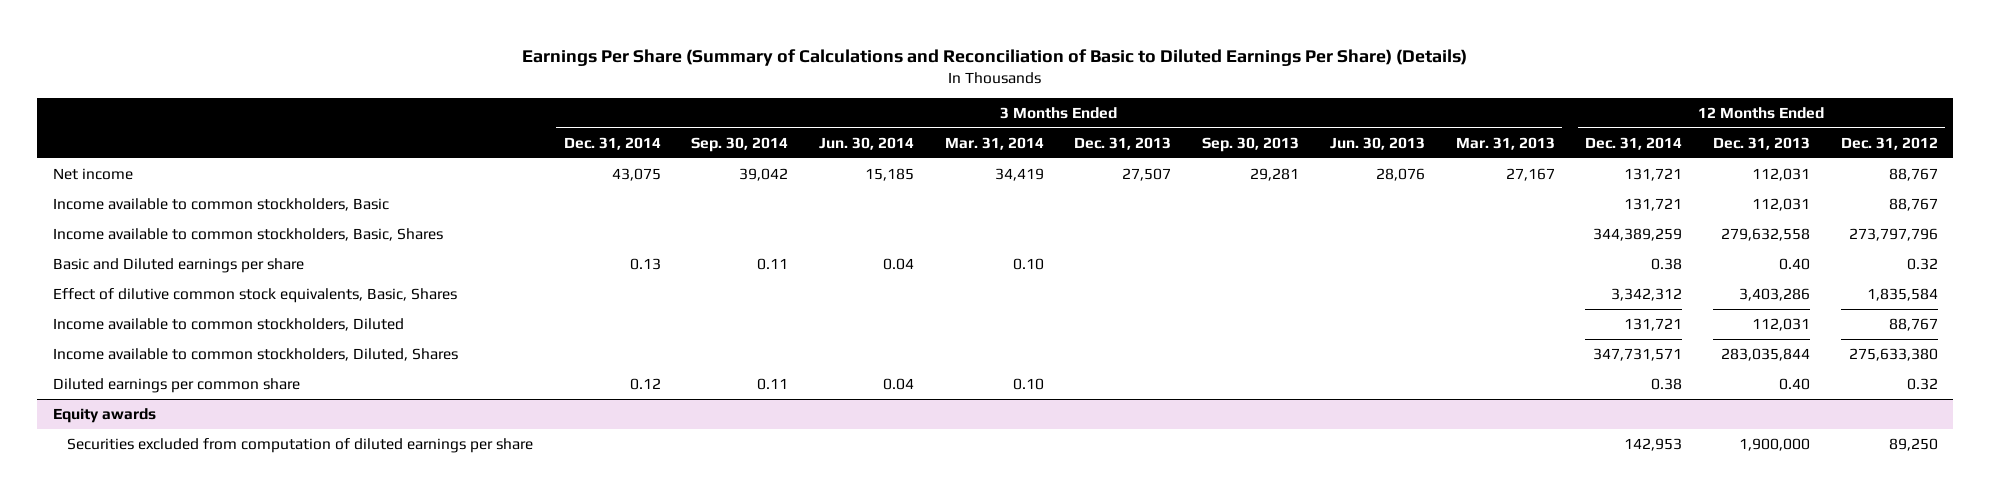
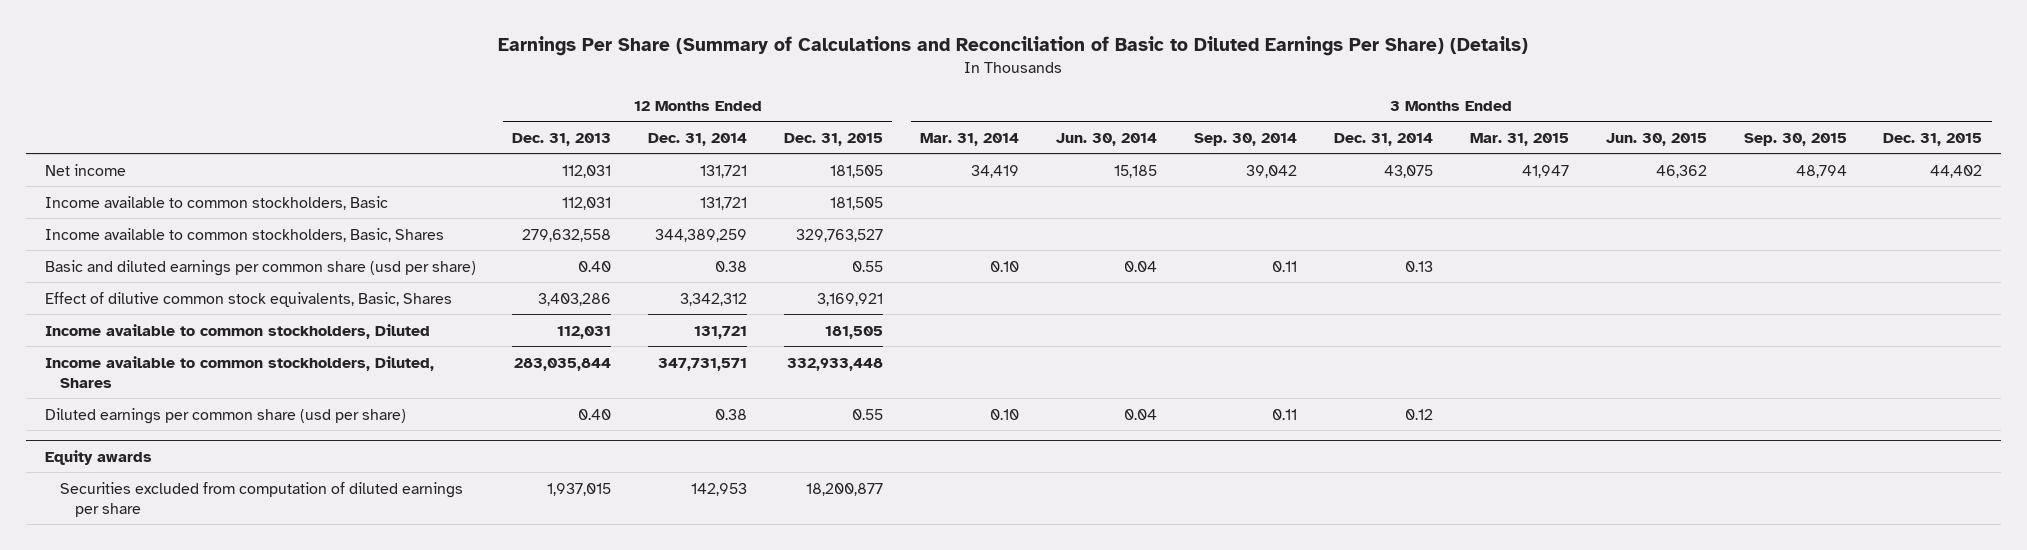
[1074,136,1172,150] Dec. 31, 2013 -> none
[1202,136,1300,152] Sep. 30, 2013 -> none
[1329,136,1425,150] Jun. 30, 2013 -> none
[1455,136,1555,150] Mar. 31, 2013 -> none
[1840,136,1938,150] Dec. 31, 2012 -> none
none -> [784,132,884,146] Dec. 31, 2015
none -> [1469,132,1569,146] Mar. 31, 2015
none -> [1605,132,1707,146] Jun. 30, 2015
none -> [1743,132,1847,146] Sep. 30, 2015
none -> [1883,132,1983,146] Dec. 31, 2015
[52,257,304,273] Basic and Diluted earnings per share -> [44,259,476,276] Basic and diluted earnings per common share (usd per share)
[52,377,300,393] Diluted earnings per common share -> [44,407,406,424] Diluted earnings per common share (usd per share)
[1738,437,1810,451] 1,900,000 -> [547,482,612,496] 1,937,015

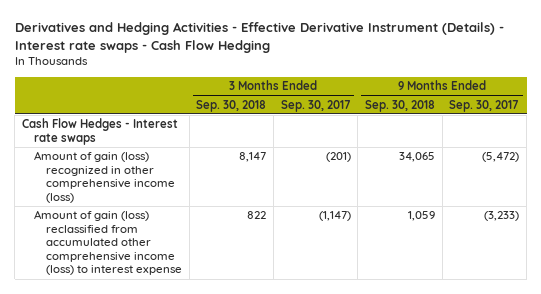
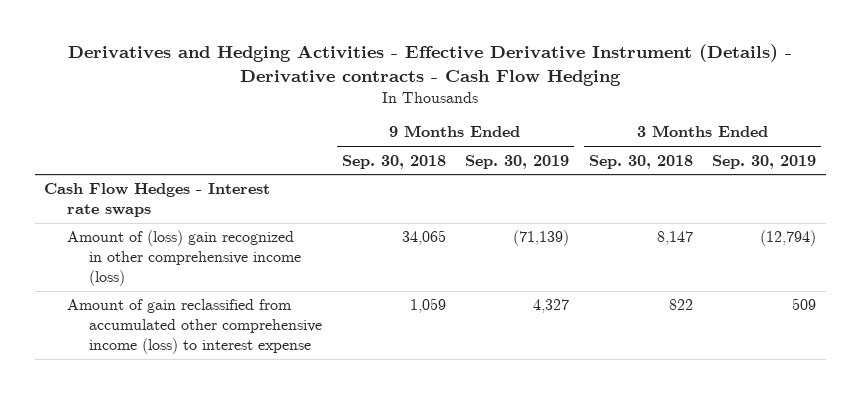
[14,22,504,53] Derivatives and Hedging Activities - Effective Derivative Instrument (Details) - Interest rate swaps - Cash Flow Hedging -> [68,44,793,87] Derivatives and Hedging Activities - Effective Derivative Instrument (Details) - Derivative contracts - Cash Flow Hedging
[280,99,351,112] Sep. 30, 2017 -> none
[449,99,520,112] Sep. 30, 2017 -> none
none -> [465,154,570,169] Sep. 30, 2019
none -> [712,154,817,169] Sep. 30, 2019
[33,151,175,203] Amount of gain (loss) recognized in other comprehensive income (loss) -> [66,230,302,286] Amount of (loss) gain recognized in other comprehensive income (loss)
[33,210,182,276] Amount of gain (loss) reclassified from accumulated other comprehensive income (loss) to interest expense -> [66,299,323,354] Amount of gain reclassified from accumulated other comprehensive income (loss) to interest expense

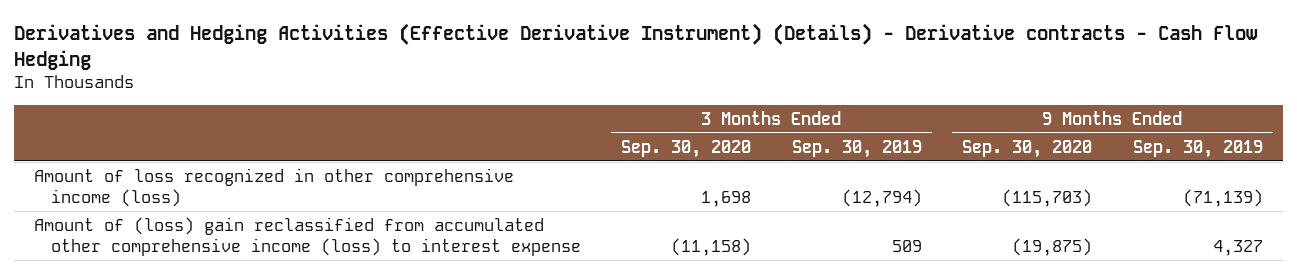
[68,44,793,87] Derivatives and Hedging Activities - Effective Derivative Instrument (Details) - Derivative contracts - Cash Flow Hedging -> [14,22,1259,70] Derivatives and Hedging Activities (Effective Derivative Instrument) (Details) - Derivative contracts - Cash Flow Hedging
[341,154,446,169] Sep. 30, 2018 -> none
[588,154,693,169] Sep. 30, 2018 -> none
none -> [621,139,752,158] Sep. 30, 2020
none -> [962,139,1093,158] Sep. 30, 2020
[44,183,271,218] Cash Flow Hedges - Interest rate swaps -> none
[66,230,302,286] Amount of (loss) gain recognized in other comprehensive income (loss) -> [34,167,515,207] Amount of loss recognized in other comprehensive income (loss)
[66,299,323,354] Amount of gain reclassified from accumulated other comprehensive income (loss) to interest expense -> [34,216,581,256] Amount of (loss) gain reclassified from accumulated other comprehensive income (loss) to interest expense

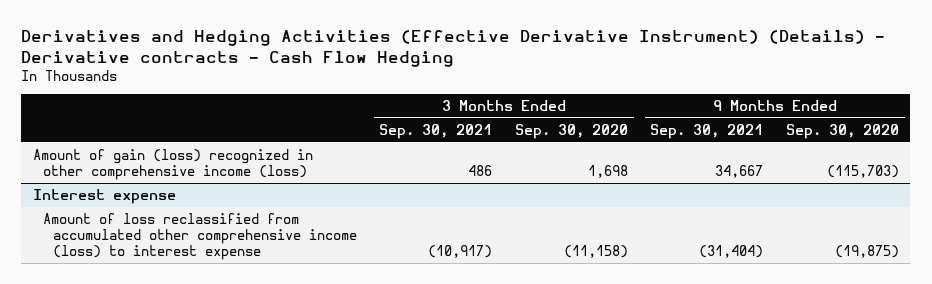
[791,139,922,158] Sep. 30, 2019 -> none
[1132,139,1263,158] Sep. 30, 2019 -> none
none -> [379,123,493,139] Sep. 30, 2021
none -> [650,123,764,139] Sep. 30, 2021
[34,167,515,207] Amount of loss recognized in other comprehensive income (loss) -> [32,148,313,181] Amount of gain (loss) recognized in other comprehensive income (loss)
none -> [32,188,176,204] Interest expense
[34,216,581,256] Amount of (loss) gain reclassified from accumulated other comprehensive income (loss) to interest expense -> [42,212,357,261] Amount of loss reclassified from accumulated other comprehensive income (loss) to interest expense

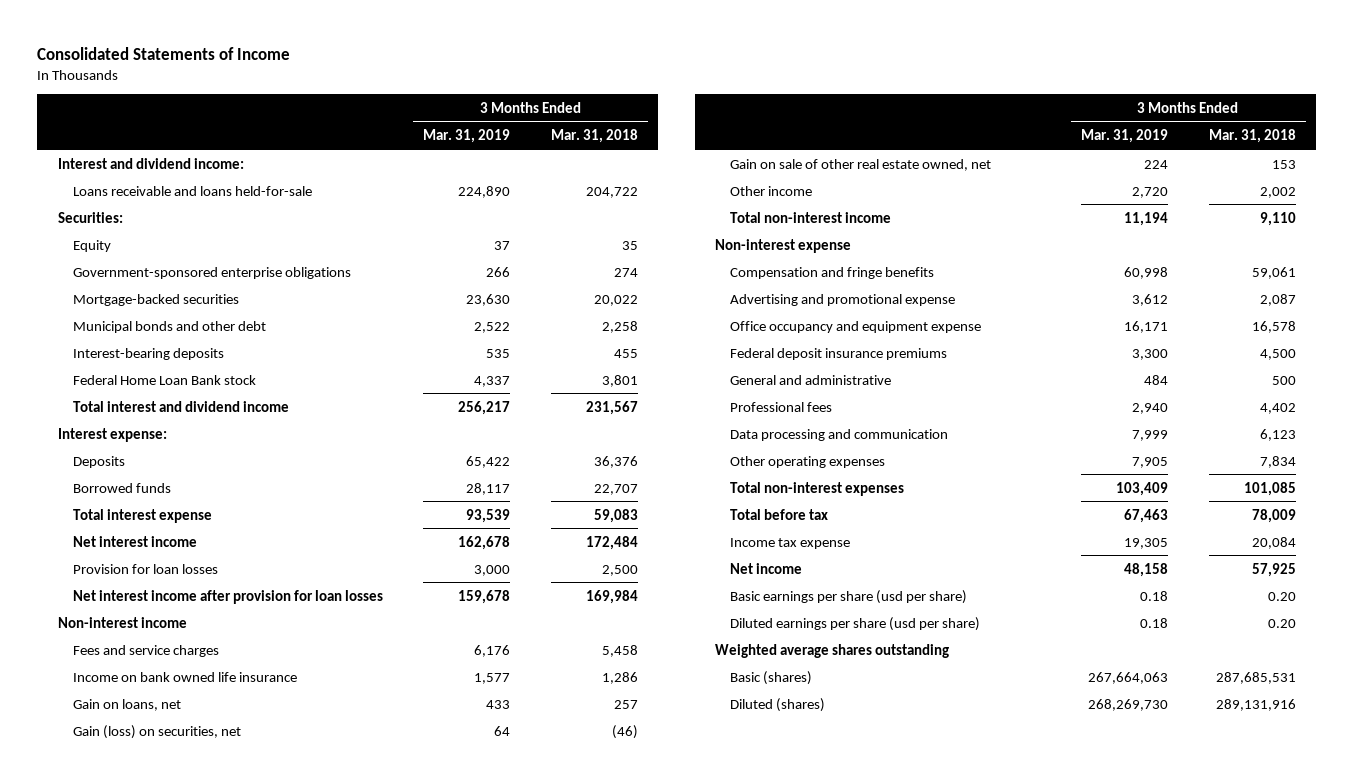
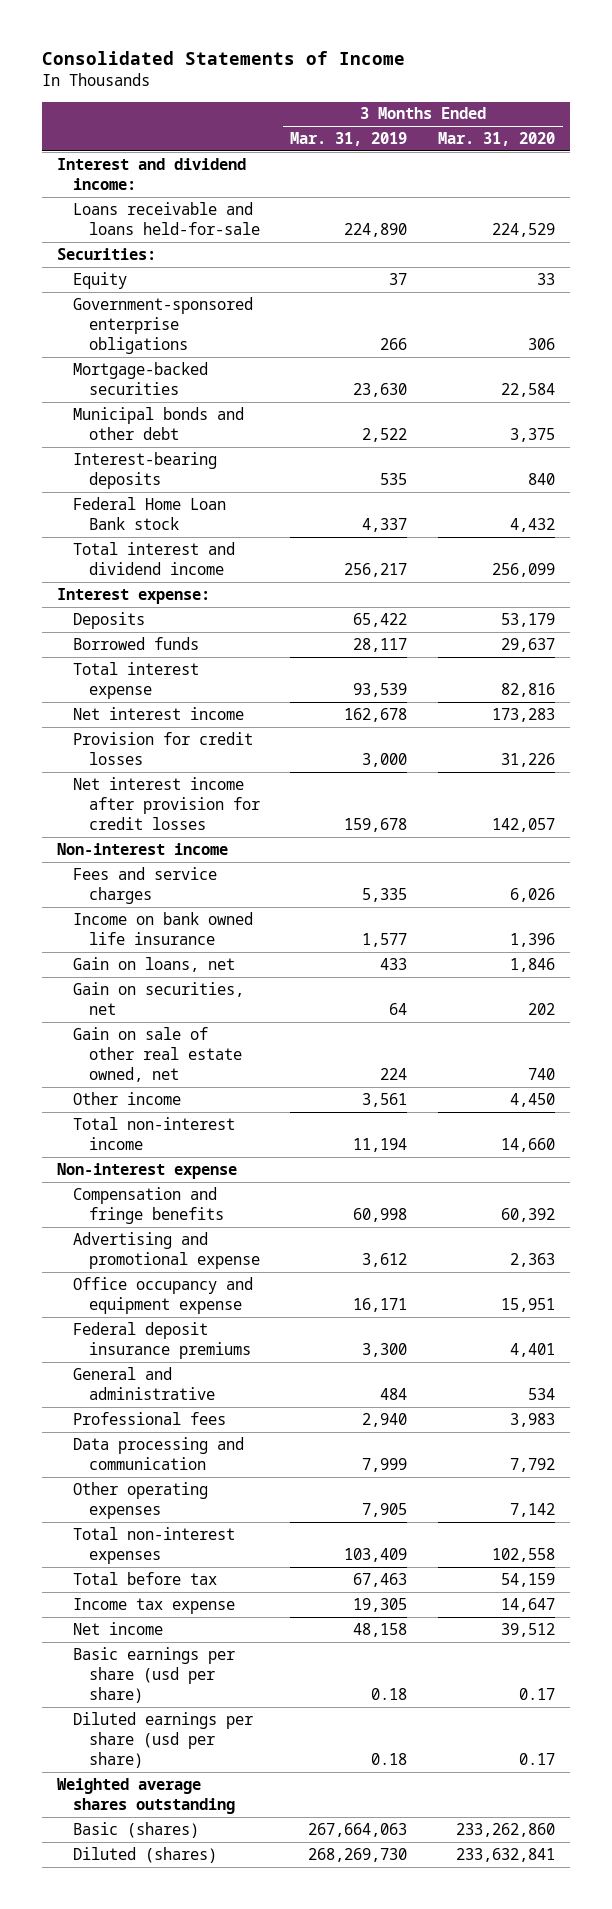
[550,129,638,144] Mar. 31, 2018 -> none
none -> [437,132,555,147] Mar. 31, 2020
[72,563,218,574] Provision for loan losses -> [72,731,253,765] Provision for credit losses
[72,589,383,604] Net interest income after provision for loan losses -> [72,776,260,830] Net interest income after provision for credit losses
[474,644,511,657] 6,176 -> [362,887,408,902] 5,335
[72,724,241,739] Gain (loss) on securities, net -> [72,981,244,1015] Gain on securities, net
[1131,186,1168,198] 2,720 -> [362,1092,408,1107] 3,561

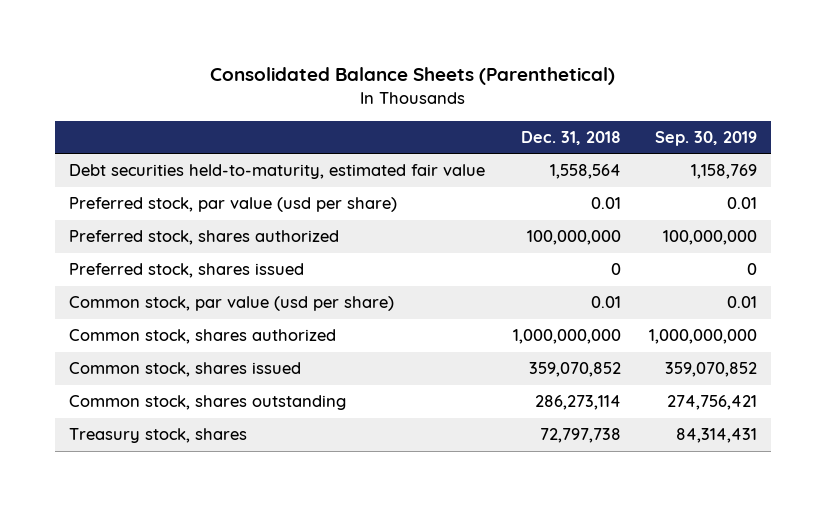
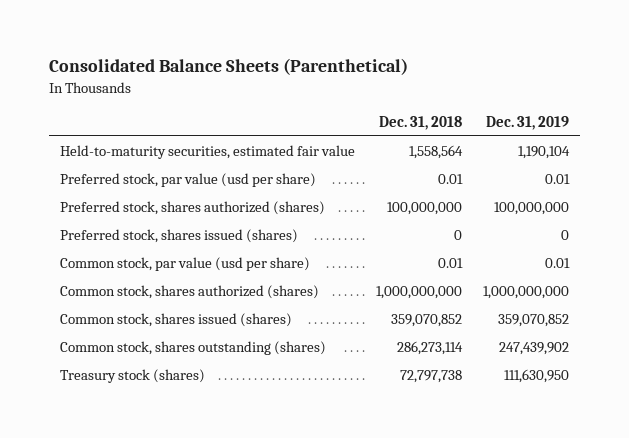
[655,130,758,146] Sep. 30, 2019 -> none
none -> [486,115,570,130] Dec. 31, 2019
[69,164,486,180] Debt securities held-to-maturity, estimated fair value -> [59,145,355,160] Held-to-maturity securities, estimated fair value
[69,230,340,246] Preferred stock, shares authorized -> [59,201,325,216] Preferred stock, shares authorized (shares)
[69,263,305,279] Preferred stock, shares issued -> [59,229,298,244] Preferred stock, shares issued (shares)
[69,329,337,345] Common stock, shares authorized -> [59,285,319,300] Common stock, shares authorized (shares)
[69,362,302,378] Common stock, shares issued -> [59,313,292,328] Common stock, shares issued (shares)
[69,395,347,411] Common stock, shares outstanding -> [59,341,326,356] Common stock, shares outstanding (shares)
[69,428,248,444] Treasury stock, shares -> [59,369,205,384] Treasury stock (shares)

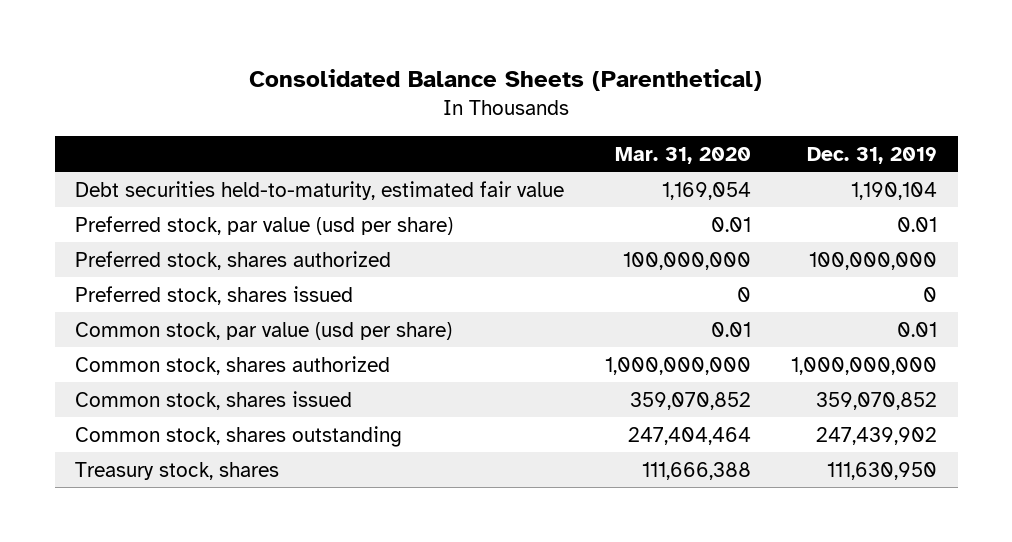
[379,115,463,130] Dec. 31, 2018 -> none
none -> [614,146,751,164] Mar. 31, 2020
[59,145,355,160] Held-to-maturity securities, estimated fair value -> [74,180,564,200] Debt securities held-to-maturity, estimated fair value
[59,201,325,216] Preferred stock, shares authorized (shares) -> [74,250,391,270] Preferred stock, shares authorized
[59,229,298,244] Preferred stock, shares issued (shares) -> [74,285,353,305] Preferred stock, shares issued
[59,285,319,300] Common stock, shares authorized (shares) -> [74,355,390,375] Common stock, shares authorized
[59,313,292,328] Common stock, shares issued (shares) -> [74,390,352,410] Common stock, shares issued
[59,341,326,356] Common stock, shares outstanding (shares) -> [74,425,402,447] Common stock, shares outstanding
[59,369,205,384] Treasury stock (shares) -> [74,461,279,480] Treasury stock, shares

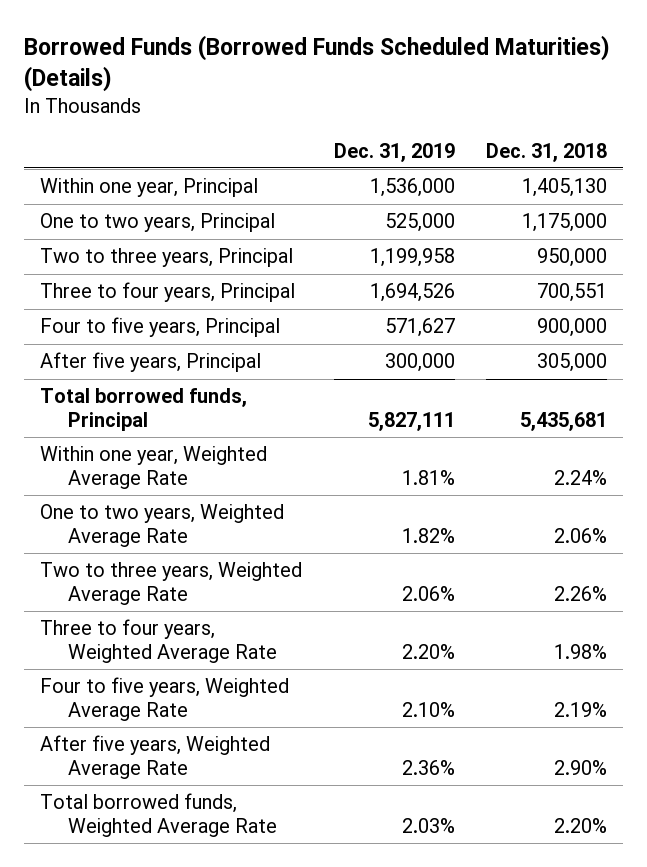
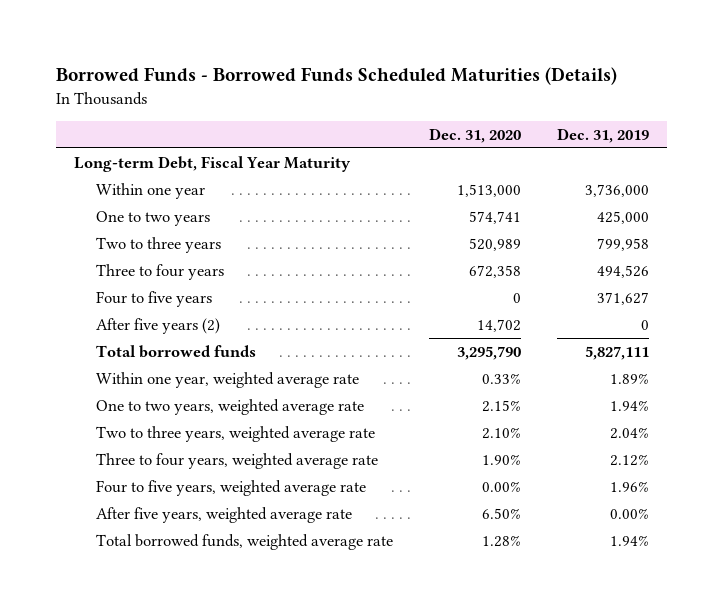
[24,35,611,93] Borrowed Funds (Borrowed Funds Scheduled Maturities) (Details) -> [55,67,617,86] Borrowed Funds - Borrowed Funds Scheduled Maturities (Details)
[486,142,608,162] Dec. 31, 2018 -> none
none -> [428,127,521,143] Dec. 31, 2020
none -> [73,156,351,173] Long-term Debt, Fiscal Year Maturity
[39,178,258,198] Within one year, Principal -> [95,183,205,200] Within one year
[369,178,455,198] 1,536,000 -> [584,184,649,198] 3,736,000
[39,213,275,233] One to two years, Principal -> [95,211,210,227] One to two years
[384,213,455,233] 525,000 -> [596,211,649,225] 425,000
[39,248,293,268] Two to three years, Principal -> [95,237,221,254] Two to three years
[369,248,455,268] 1,199,958 -> [596,238,649,252] 799,958
[39,282,295,303] Three to four years, Principal -> [95,264,224,281] Three to four years
[369,283,455,303] 1,694,526 -> [596,265,649,279] 494,526
[39,317,280,338] Four to five years, Principal -> [95,291,212,308] Four to five years
[384,318,455,338] 571,627 -> [596,292,649,306] 371,627
[39,352,261,373] After five years, Principal -> [95,318,220,335] After five years (2)
[384,353,455,373] 300,000 -> [640,320,649,331] 0
[39,388,247,431] Total borrowed funds, Principal -> [95,345,256,359] Total borrowed funds
[39,446,267,489] Within one year, Weighted Average Rate -> [95,372,359,389] Within one year, weighted average rate
[401,469,455,485] 1.81% -> [609,373,649,385] 1.89%
[39,504,284,547] One to two years, Weighted Average Rate -> [95,399,364,416] One to two years, weighted average rate
[401,527,455,543] 1.82% -> [609,400,649,412] 1.94%
[39,562,302,605] Two to three years, Weighted Average Rate -> [95,426,375,443] Two to three years, weighted average rate
[401,585,455,601] 2.06% -> [609,427,649,440] 2.04%
[39,619,277,663] Three to four years, Weighted Average Rate -> [95,453,378,470] Three to four years, weighted average rate
[401,643,455,659] 2.20% -> [609,454,649,467] 2.12%
[39,677,289,721] Four to five years, Weighted Average Rate -> [95,480,366,497] Four to five years, weighted average rate
[401,701,455,717] 2.10% -> [609,481,649,493] 1.96%
[39,735,270,779] After five years, Weighted Average Rate -> [95,507,352,524] After five years, weighted average rate
[401,759,455,775] 2.36% -> [609,508,649,520] 0.00%
[39,793,277,837] Total borrowed funds, Weighted Average Rate -> [95,534,393,551] Total borrowed funds, weighted average rate
[401,817,455,833] 2.03% -> [609,535,649,547] 1.94%

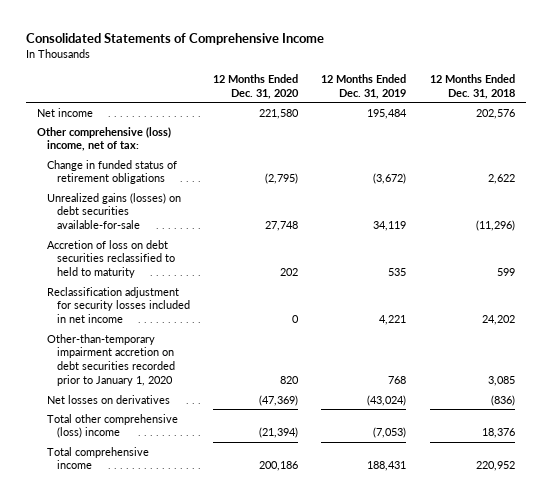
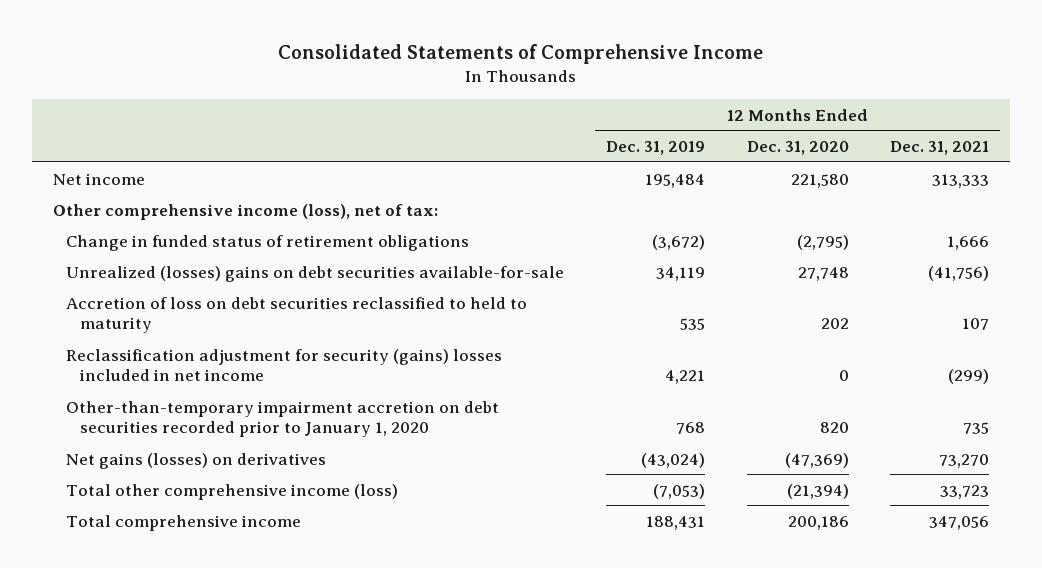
[429,73,515,99] 12 Months Ended Dec. 31, 2018 -> none
none -> [890,141,990,156] Dec. 31, 2021
[37,126,172,152] Other comprehensive (loss) income, net of tax: -> [52,203,438,220] Other comprehensive income (loss), net of tax:
[46,192,181,230] Unrealized gains (losses) on debt securities available-for-sale -> [66,265,565,282] Unrealized (losses) gains on debt securities available-for-sale
[46,286,190,324] Reclassification adjustment for security losses included in net income -> [66,348,503,382] Reclassification adjustment for security (gains) losses included in net income
[46,394,170,404] Net losses on derivatives -> [66,452,327,469] Net gains (losses) on derivatives
[46,413,178,439] Total other comprehensive (loss) income -> [66,483,399,500] Total other comprehensive income (loss)

